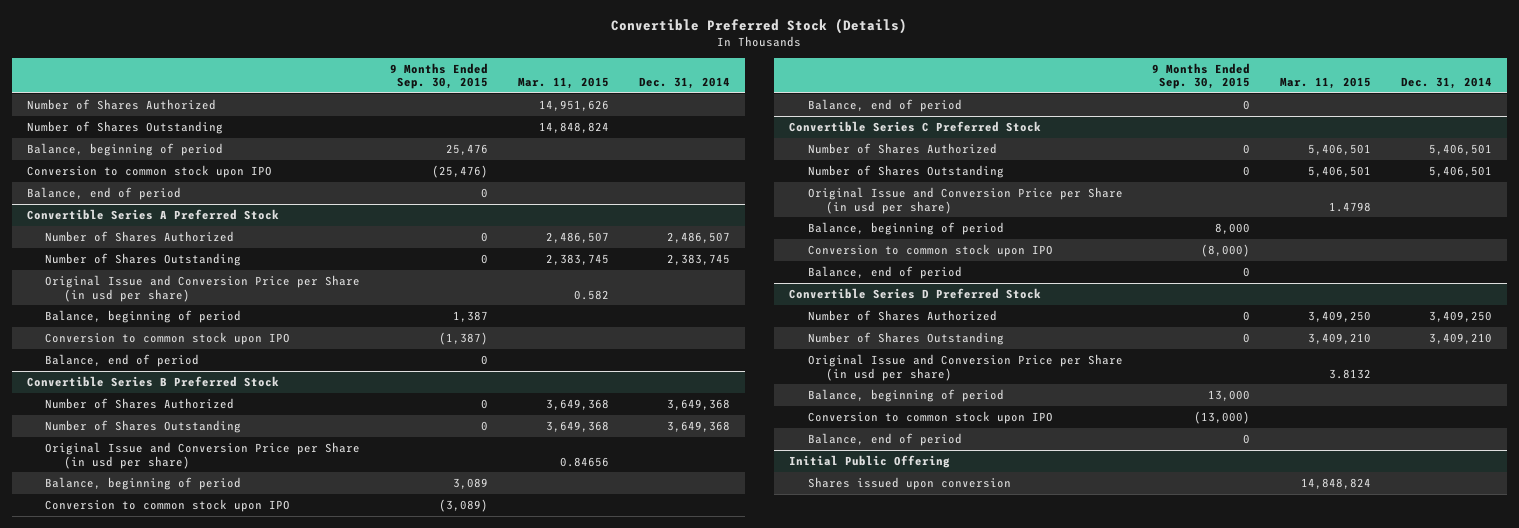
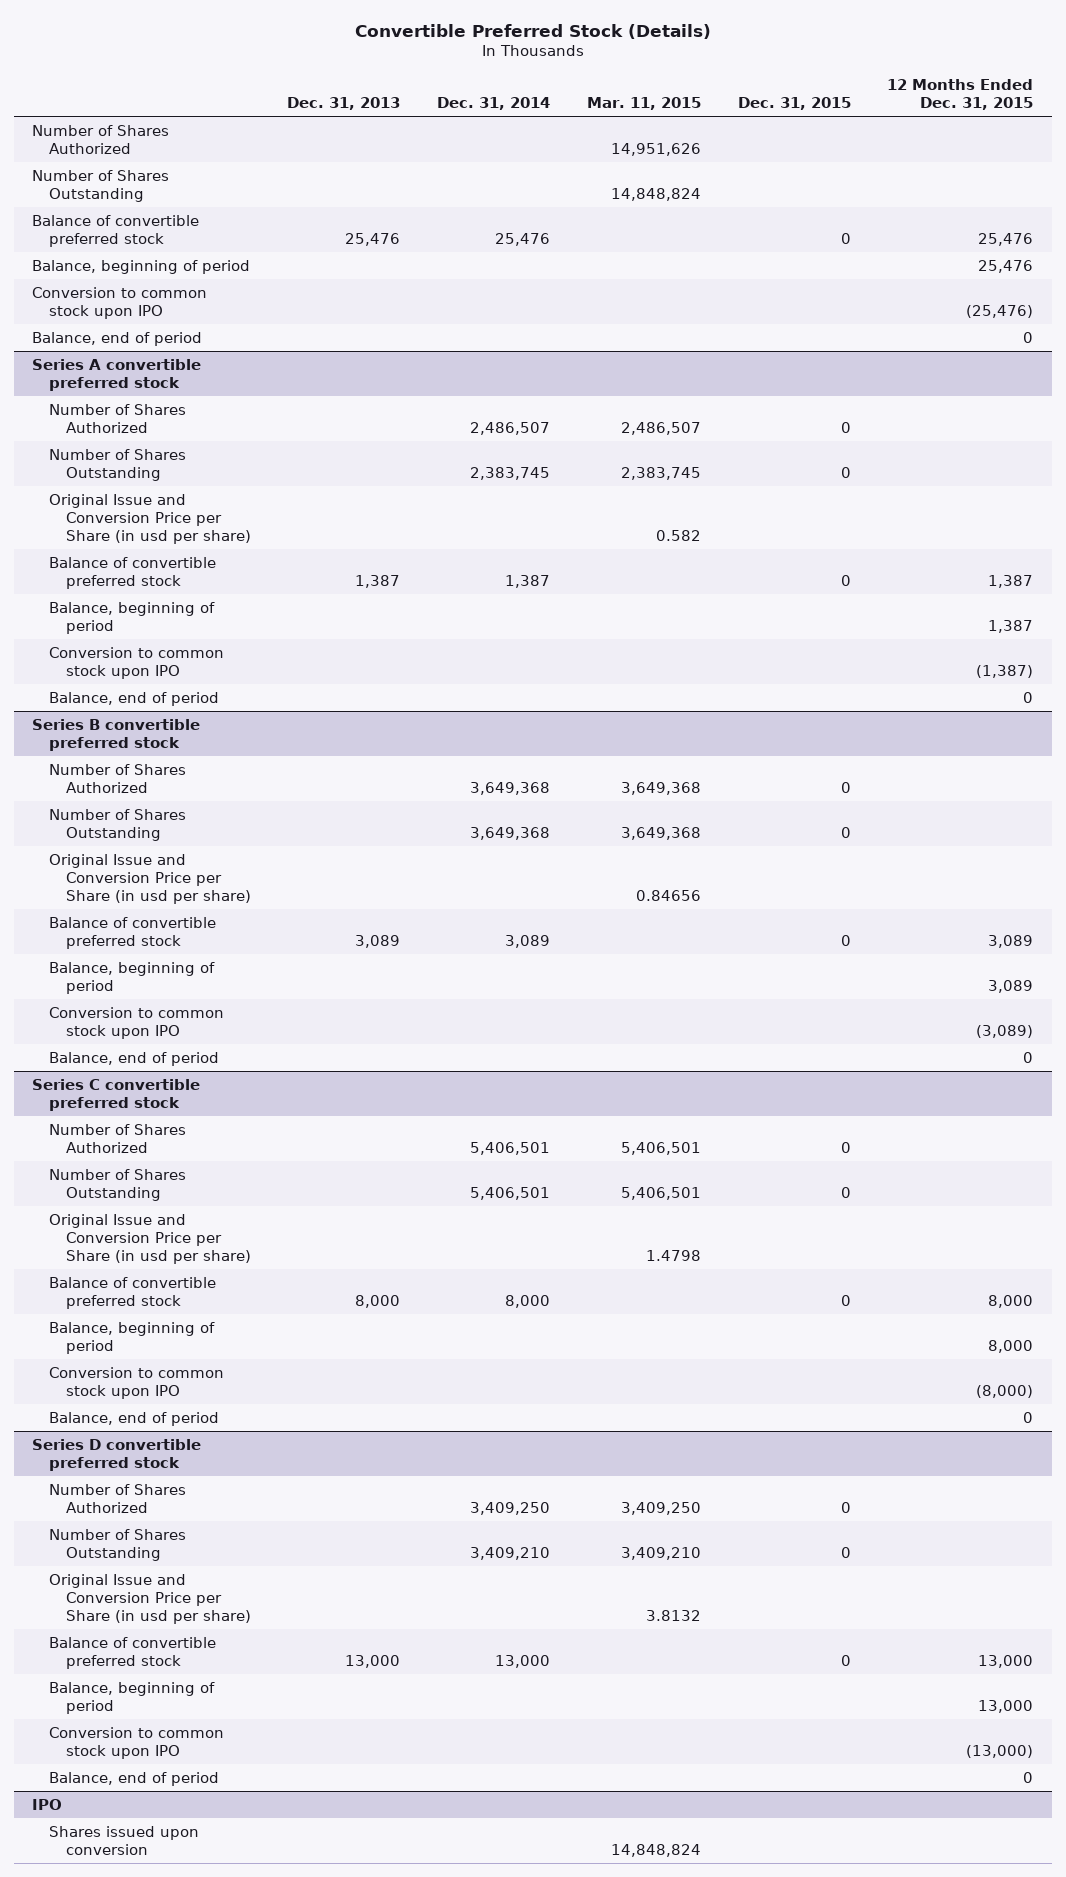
[390,62,489,90] 9 Months Ended Sep. 30, 2015 -> none
none -> [287,96,401,110] Dec. 31, 2013
none -> [737,96,851,110] Dec. 31, 2015
none -> [887,78,1034,110] 12 Months Ended Dec. 31, 2015
none -> [32,215,200,248] Balance of convertible preferred stock
[26,208,279,220] Convertible Series A Preferred Stock -> [32,359,202,392] Series A convertible preferred stock
none -> [49,557,217,590] Balance of convertible preferred stock
[26,375,279,387] Convertible Series B Preferred Stock -> [32,719,201,752] Series B convertible preferred stock
none -> [49,917,217,950] Balance of convertible preferred stock
[788,120,1041,132] Convertible Series C Preferred Stock -> [32,1079,201,1112] Series C convertible preferred stock
none -> [49,1277,217,1310] Balance of convertible preferred stock
[788,287,1041,299] Convertible Series D Preferred Stock -> [32,1439,202,1472] Series D convertible preferred stock
none -> [49,1637,217,1670] Balance of convertible preferred stock
[788,454,950,468] Initial Public Offering -> [32,1799,63,1811] IPO

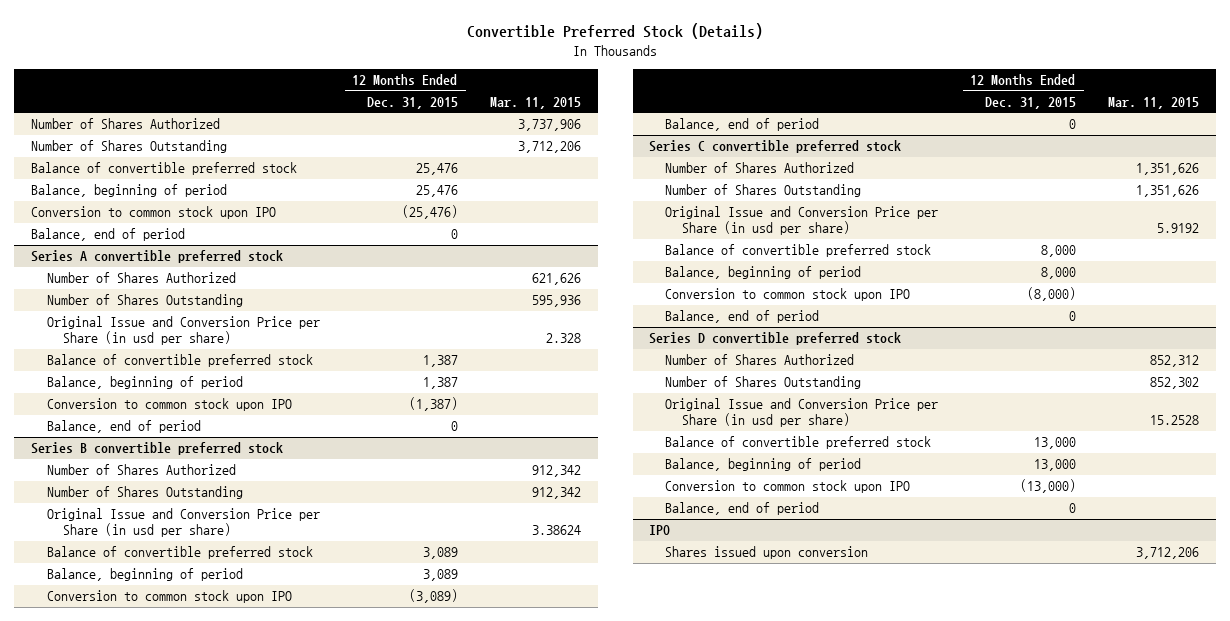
[287,96,401,110] Dec. 31, 2013 -> none
[437,96,551,110] Dec. 31, 2014 -> none
[737,96,851,110] Dec. 31, 2015 -> none
[610,143,701,157] 14,951,626 -> [518,119,582,132] 3,737,906
[610,188,701,202] 14,848,824 -> [518,141,582,154] 3,712,206
[620,422,701,436] 2,486,507 -> [532,273,582,286] 621,626
[620,467,701,481] 2,383,745 -> [532,295,582,308] 595,936
[655,530,701,542] 0.582 -> [546,333,582,344] 2.328
[620,782,701,796] 3,649,368 -> [532,465,582,478] 912,342
[620,827,701,841] 3,649,368 -> [532,487,582,500] 912,342
[635,890,701,902] 0.84656 -> [532,525,582,536] 3.38624
[620,1142,701,1156] 5,406,501 -> [1136,163,1200,176] 1,351,626
[620,1187,701,1201] 5,406,501 -> [1136,185,1200,198] 1,351,626
[645,1250,701,1262] 1.4798 -> [1157,223,1200,234] 5.9192
[620,1502,701,1516] 3,409,250 -> [1150,355,1200,368] 852,312
[620,1547,701,1561] 3,409,210 -> [1150,377,1200,390] 852,302
[645,1610,701,1622] 3.8132 -> [1150,415,1200,426] 15.2528
[610,1844,701,1858] 14,848,824 -> [1136,547,1200,560] 3,712,206

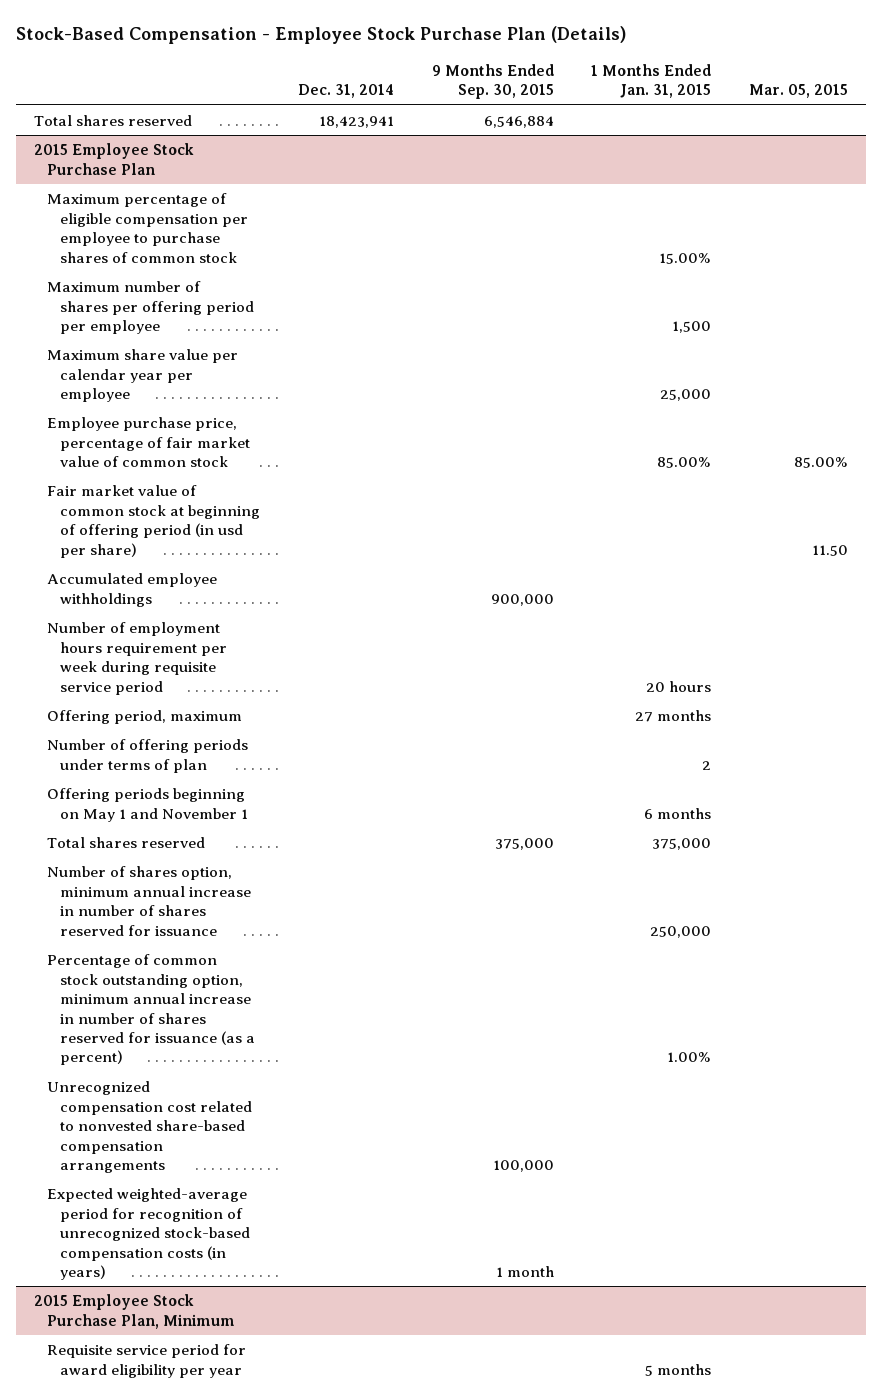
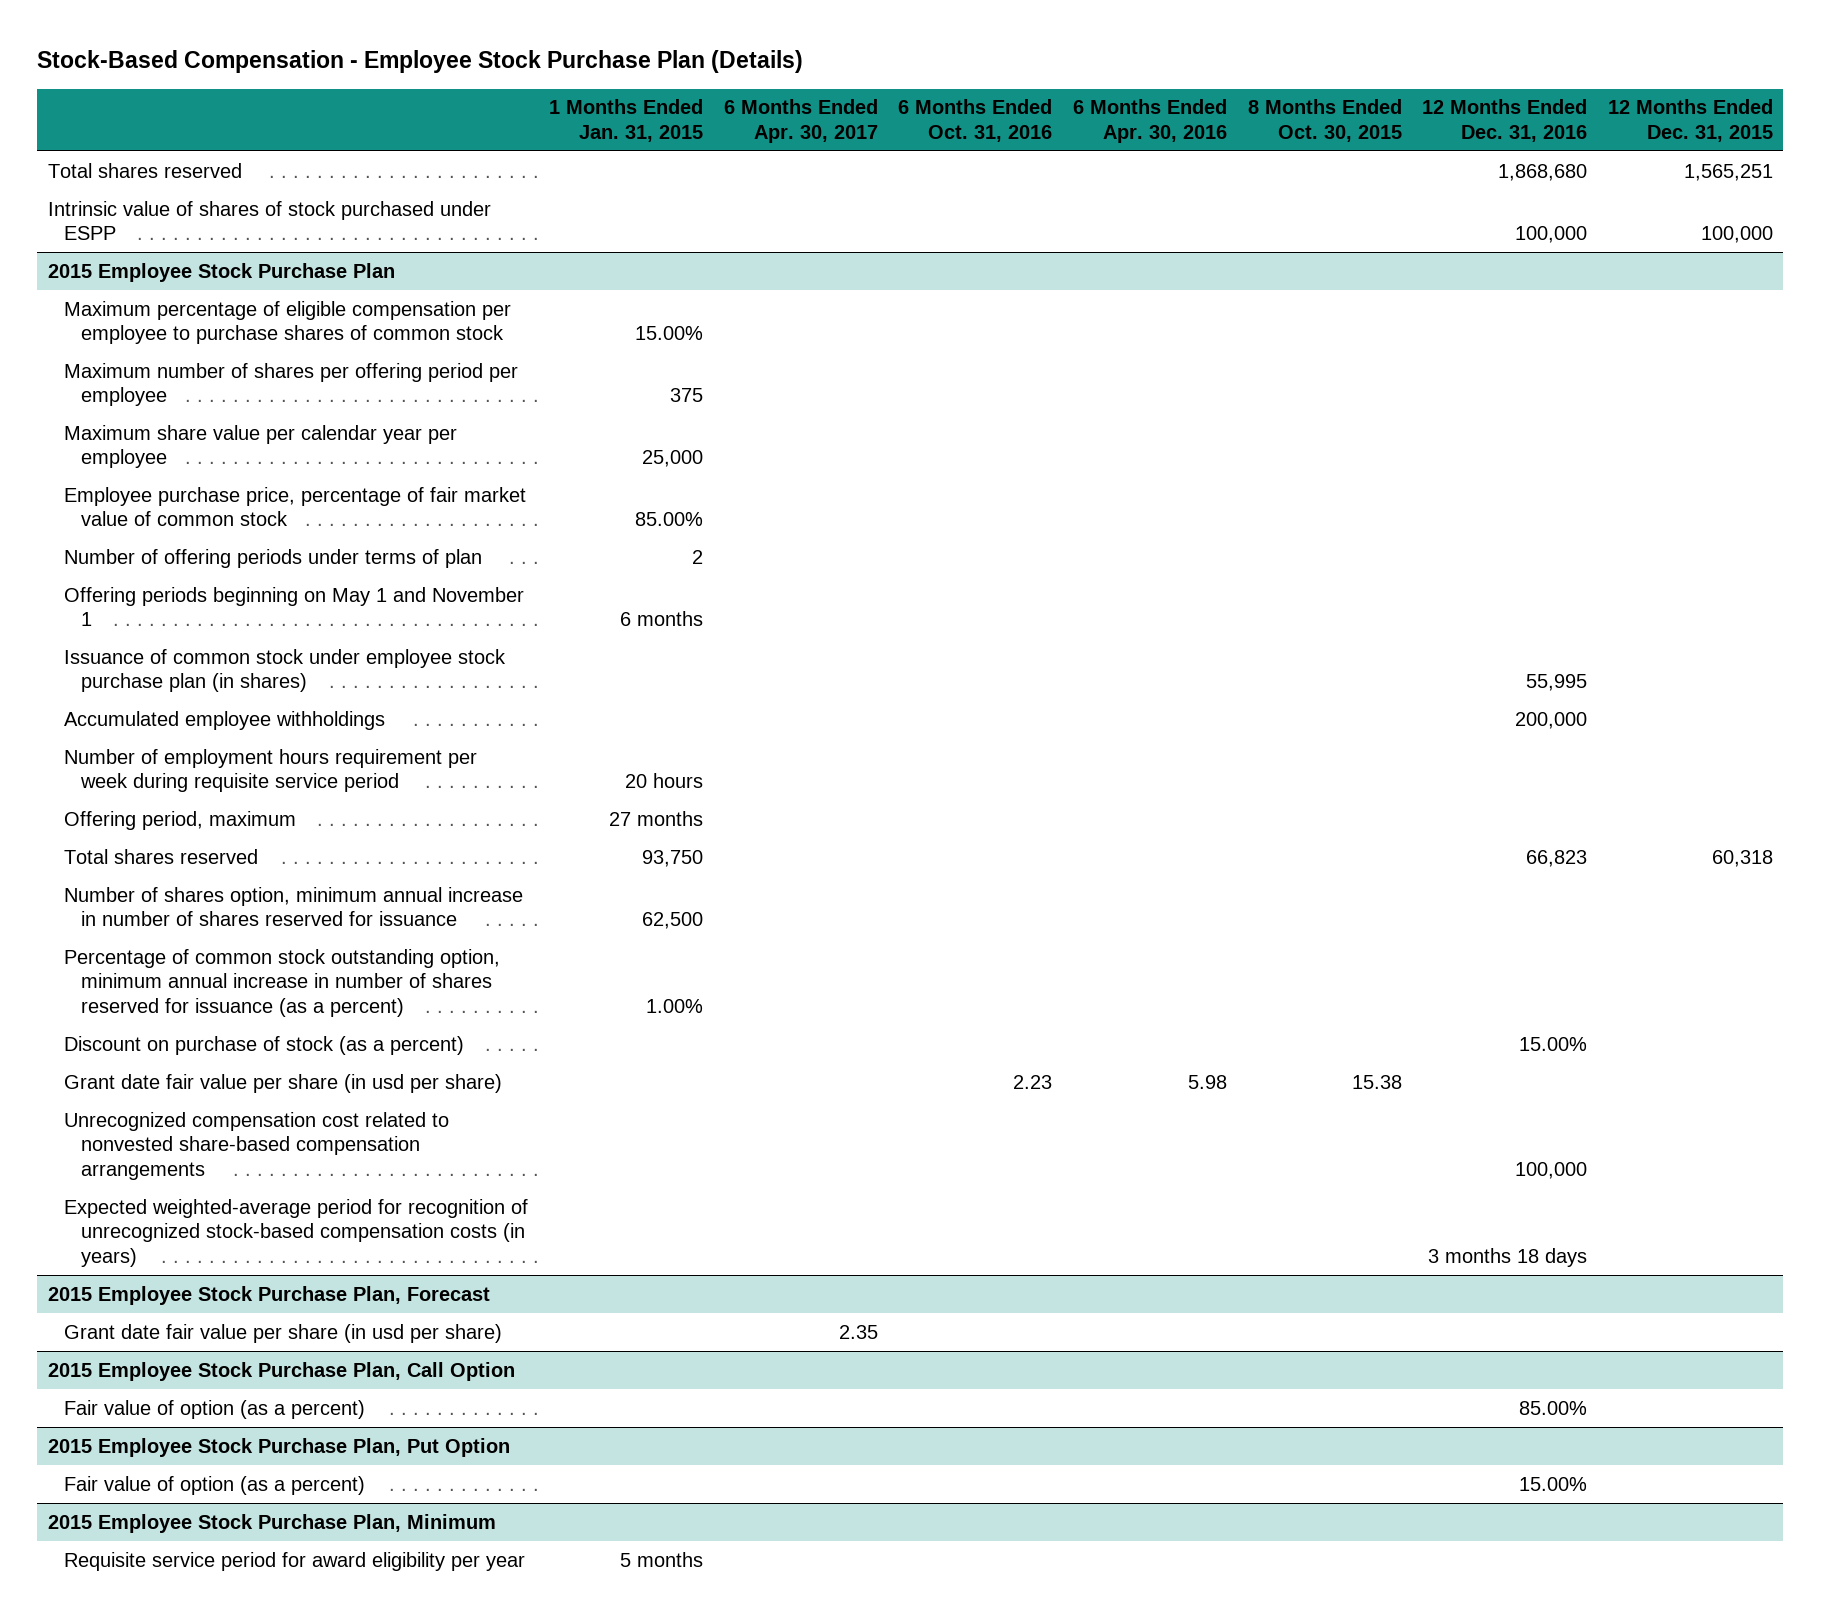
[298,84,395,99] Dec. 31, 2014 -> none
[431,63,554,100] 9 Months Ended Sep. 30, 2015 -> none
[748,84,848,99] Mar. 05, 2015 -> none
none -> [723,99,878,143] 6 Months Ended Apr. 30, 2017
none -> [898,99,1053,142] 6 Months Ended Oct. 31, 2016
none -> [1073,99,1228,143] 6 Months Ended Apr. 30, 2016
none -> [1247,99,1402,142] 8 Months Ended Oct. 30, 2015
none -> [1422,99,1588,142] 12 Months Ended Dec. 31, 2016
none -> [1608,99,1774,142] 12 Months Ended Dec. 31, 2015
none -> [47,200,491,241] Intrinsic value of shares of stock purchased under ESPP
[672,321,712,334] 1,500 -> [670,388,704,403] 375
[47,485,261,558] Fair market value of common stock at beginning of offering period (in usd per share) -> none
[47,739,249,773] Number of offering periods under terms of plan -> [64,548,483,568] Number of offering periods under terms of plan
[47,788,249,822] Offering periods beginning on May 1 and November 1 -> [64,586,525,627] Offering periods beginning on May 1 and November 1
none -> [64,648,507,693] Issuance of common stock under employee stock purchase plan (in shares)
[652,838,712,851] 375,000 -> [642,849,704,867] 93,750
[650,925,712,938] 250,000 -> [642,912,704,930] 62,500
none -> [64,1035,465,1055] Discount on purchase of stock (as a percent)
none -> [64,1073,503,1093] Grant date fair value per share (in usd per share)
none -> [47,1285,490,1305] 2015 Employee Stock Purchase Plan, Forecast
none -> [64,1323,503,1343] Grant date fair value per share (in usd per share)
none -> [47,1361,515,1381] 2015 Employee Stock Purchase Plan, Call Option
none -> [64,1399,366,1419] Fair value of option (as a percent)
none -> [47,1437,510,1457] 2015 Employee Stock Purchase Plan, Put Option
none -> [64,1475,366,1495] Fair value of option (as a percent)

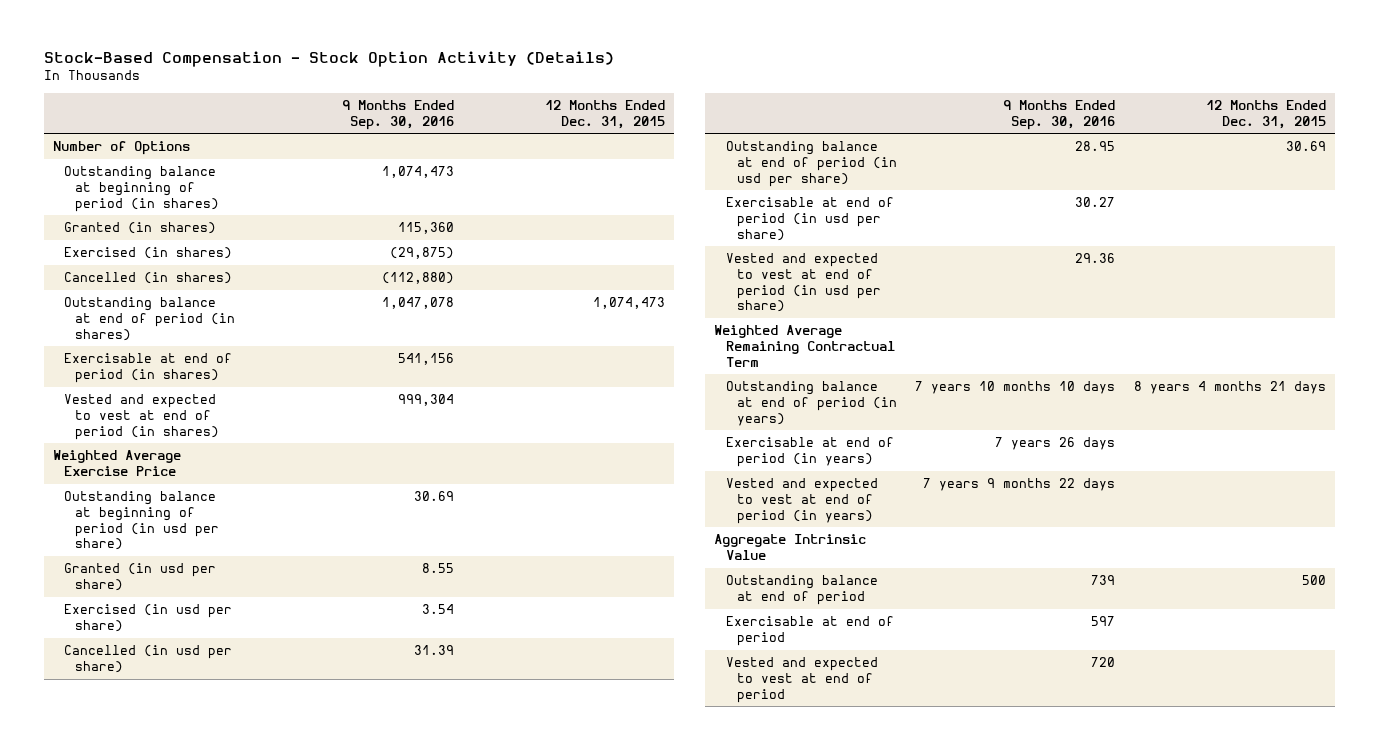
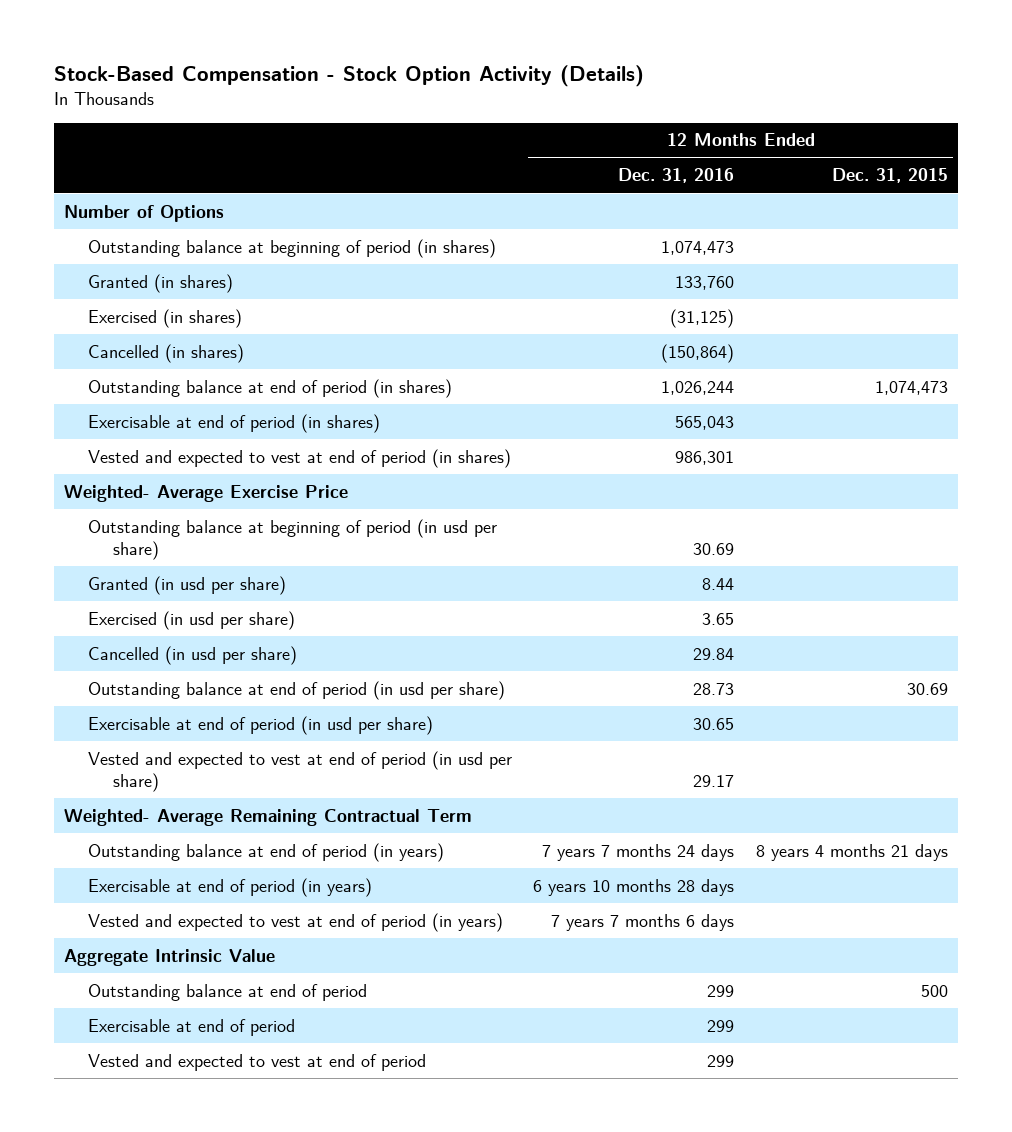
[341,99,454,130] 9 Months Ended Sep. 30, 2016 -> none
none -> [618,168,735,184] Dec. 31, 2016
[52,450,181,476] Weighted Average Exercise Price -> [64,484,349,502] Weighted- Average Exercise Price
[714,325,895,367] Weighted Average Remaining Contractual Term -> [64,808,473,826] Weighted- Average Remaining Contractual Term

